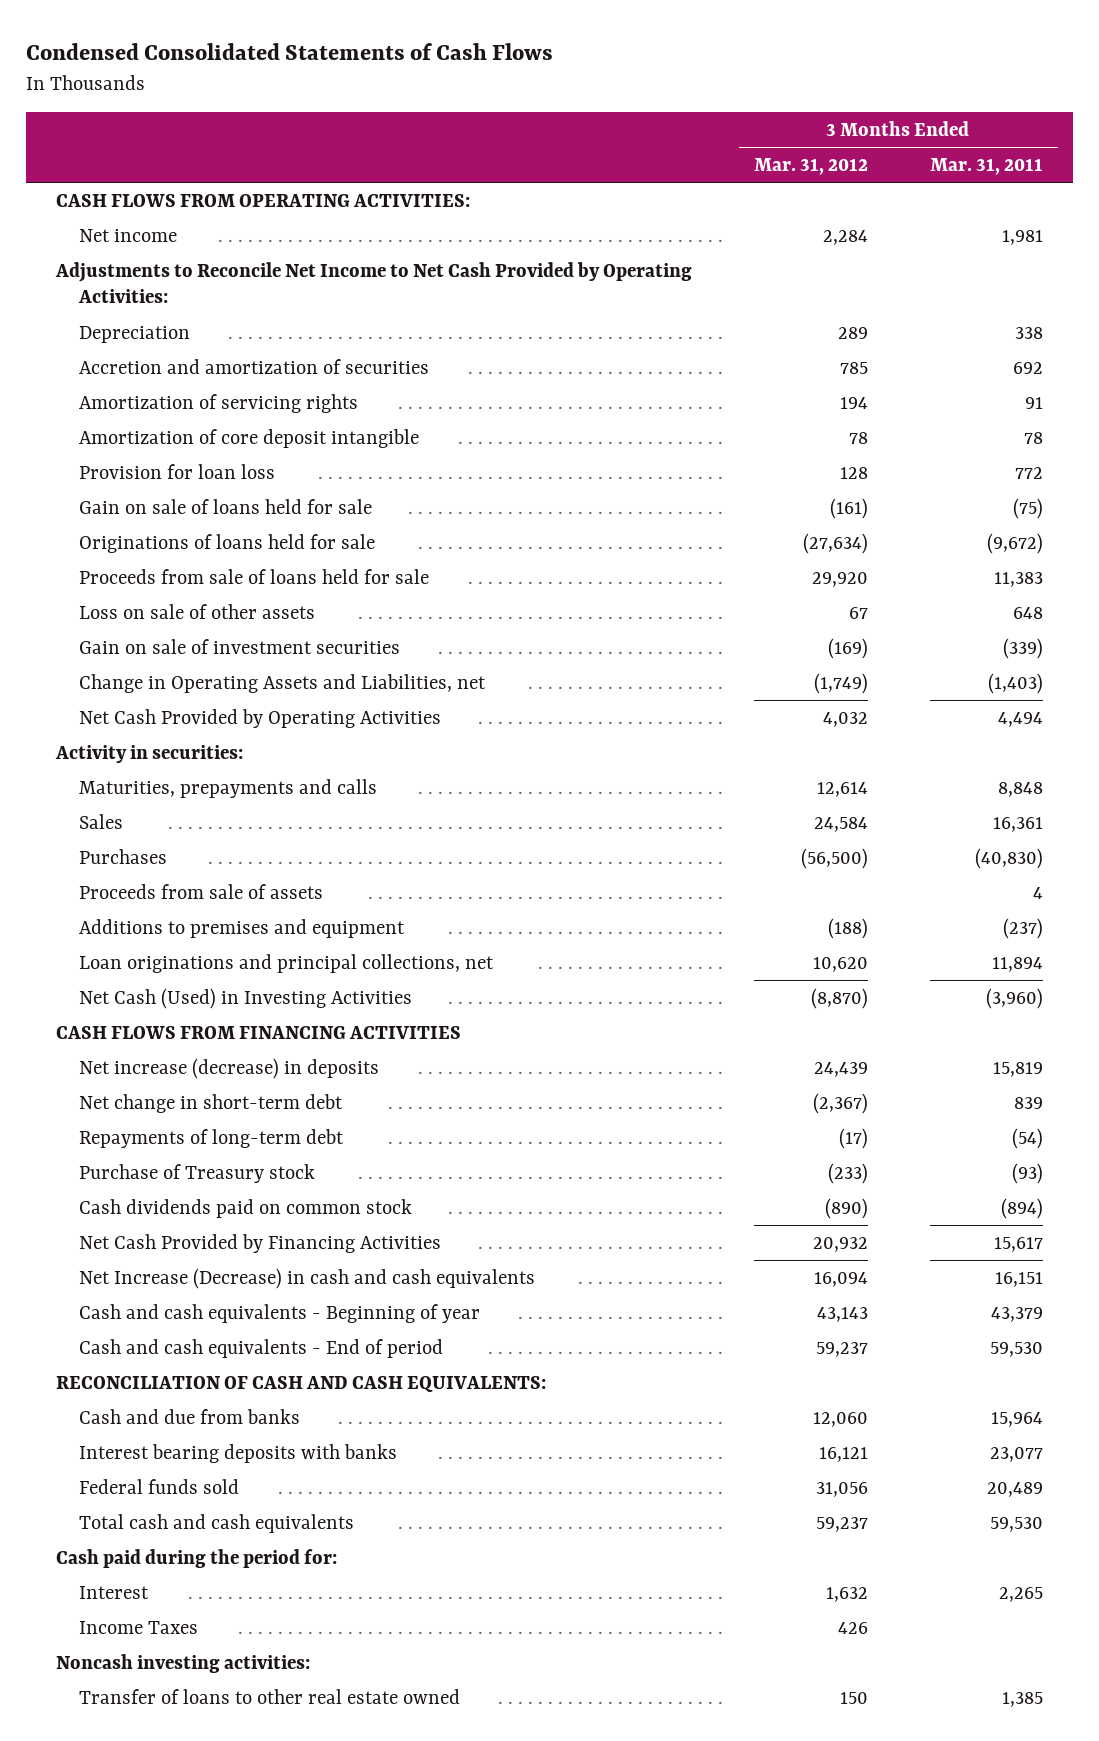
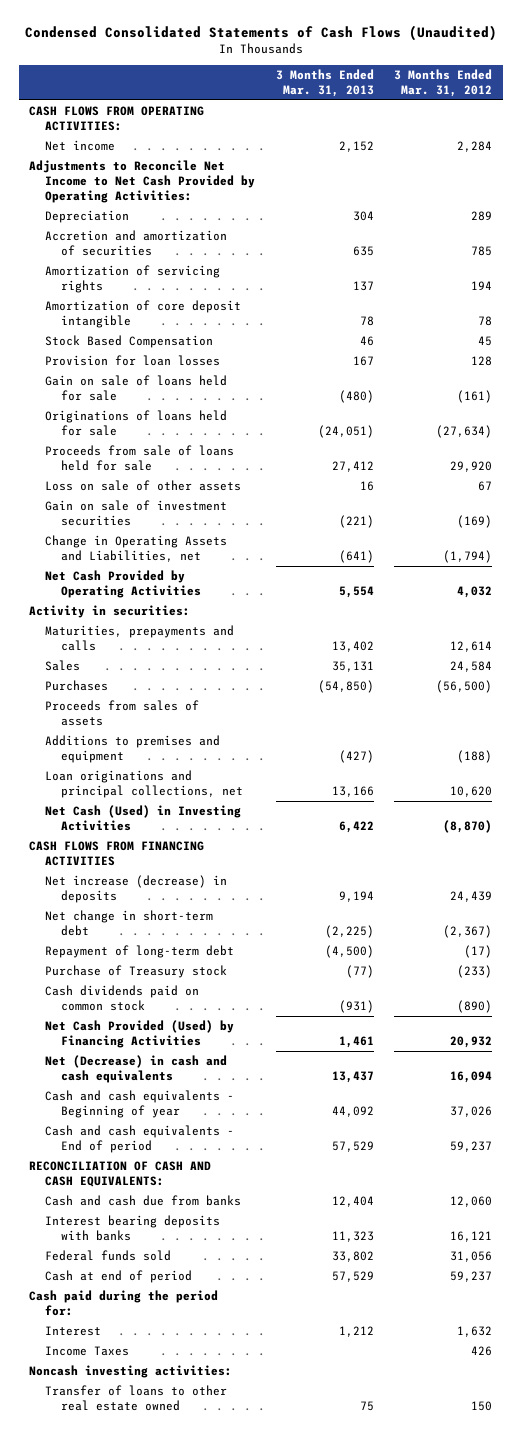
[25,42,553,60] Condensed Consolidated Statements of Cash Flows -> [24,25,497,42] Condensed Consolidated Statements of Cash Flows (Unaudited)
[929,158,1043,176] Mar. 31, 2011 -> none
none -> [275,68,374,97] 3 Months Ended Mar. 31, 2013
none -> [44,335,213,349] Stock Based Compensation
[78,463,275,479] Provision for loan loss -> [44,355,220,367] Provision for loan losses
[814,672,869,694] (1,749) -> [443,550,493,564] (1,794)
[78,883,323,899] Proceeds from sale of assets -> [44,700,199,727] Proceeds from sales of assets
[78,1128,344,1148] Repayments of long-term debt -> [44,945,234,959] Repayment of long-term debt
[78,1233,441,1253] Net Cash Provided by Financing Activities -> [44,1020,234,1049] Net Cash Provided (Used) by Financing Activities
[78,1267,535,1289] Net Increase (Decrease) in cash and cash equivalents -> [44,1055,227,1084] Net (Decrease) in cash and cash equivalents
[817,1306,869,1322] 43,143 -> [450,1106,493,1118] 37,026
[78,1408,300,1424] Cash and due from banks -> [44,1195,241,1207] Cash and cash due from banks
[78,1513,354,1533] Total cash and cash equivalents -> [44,1270,192,1284] Cash at end of period

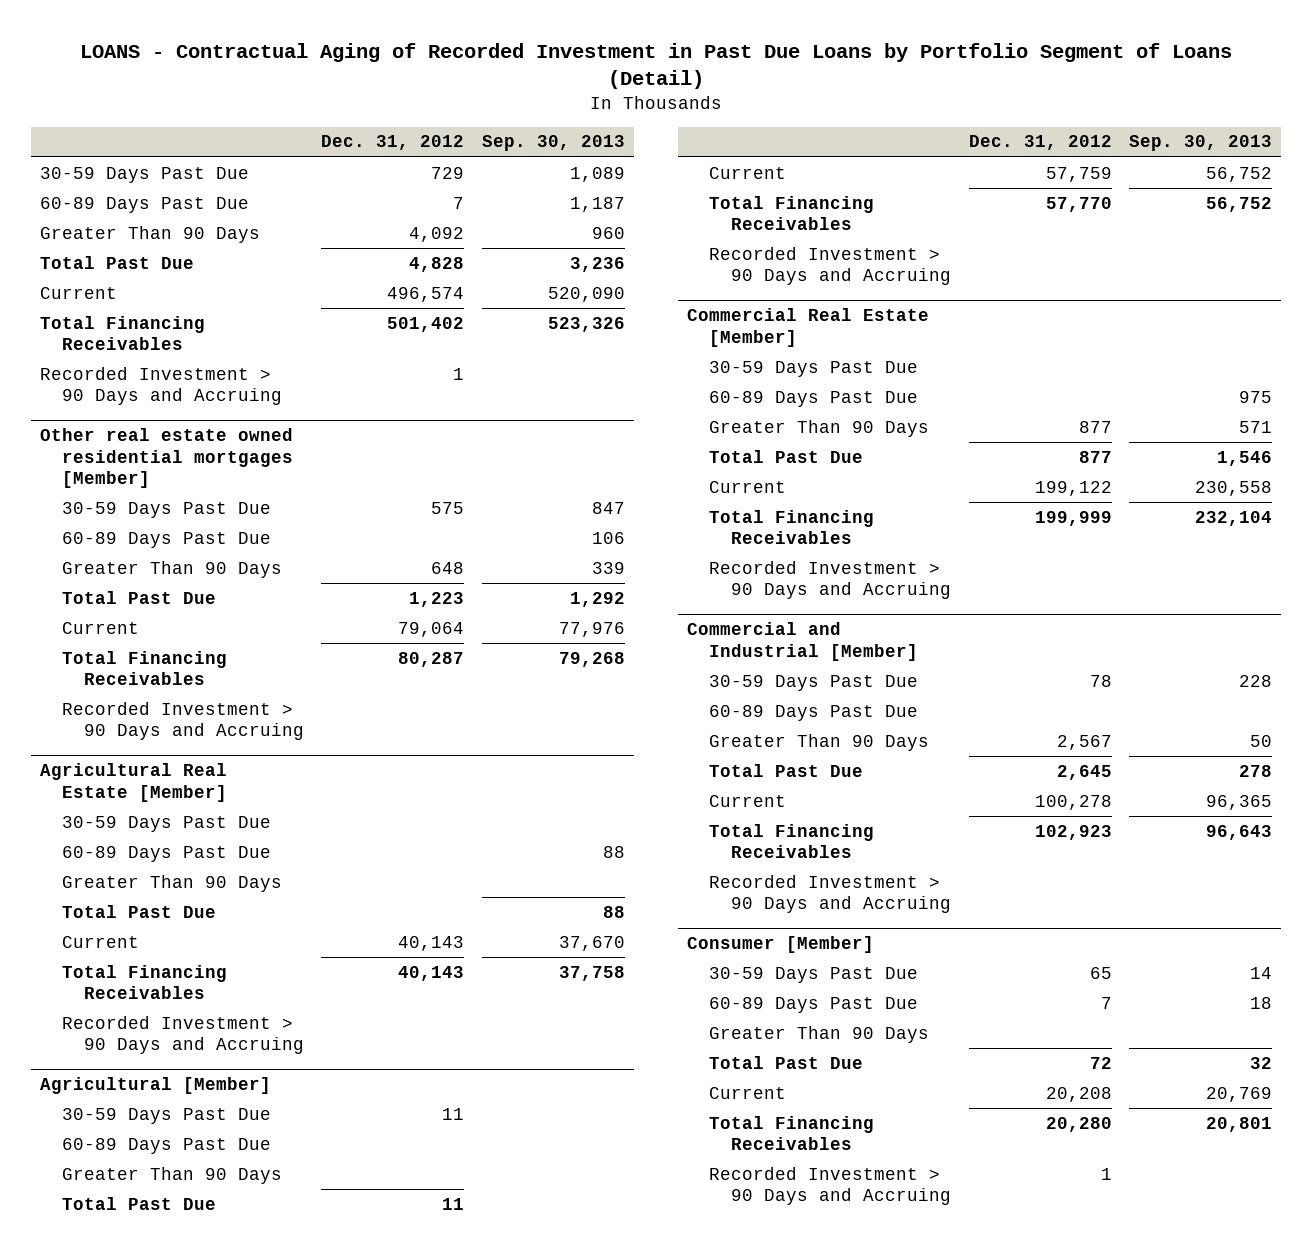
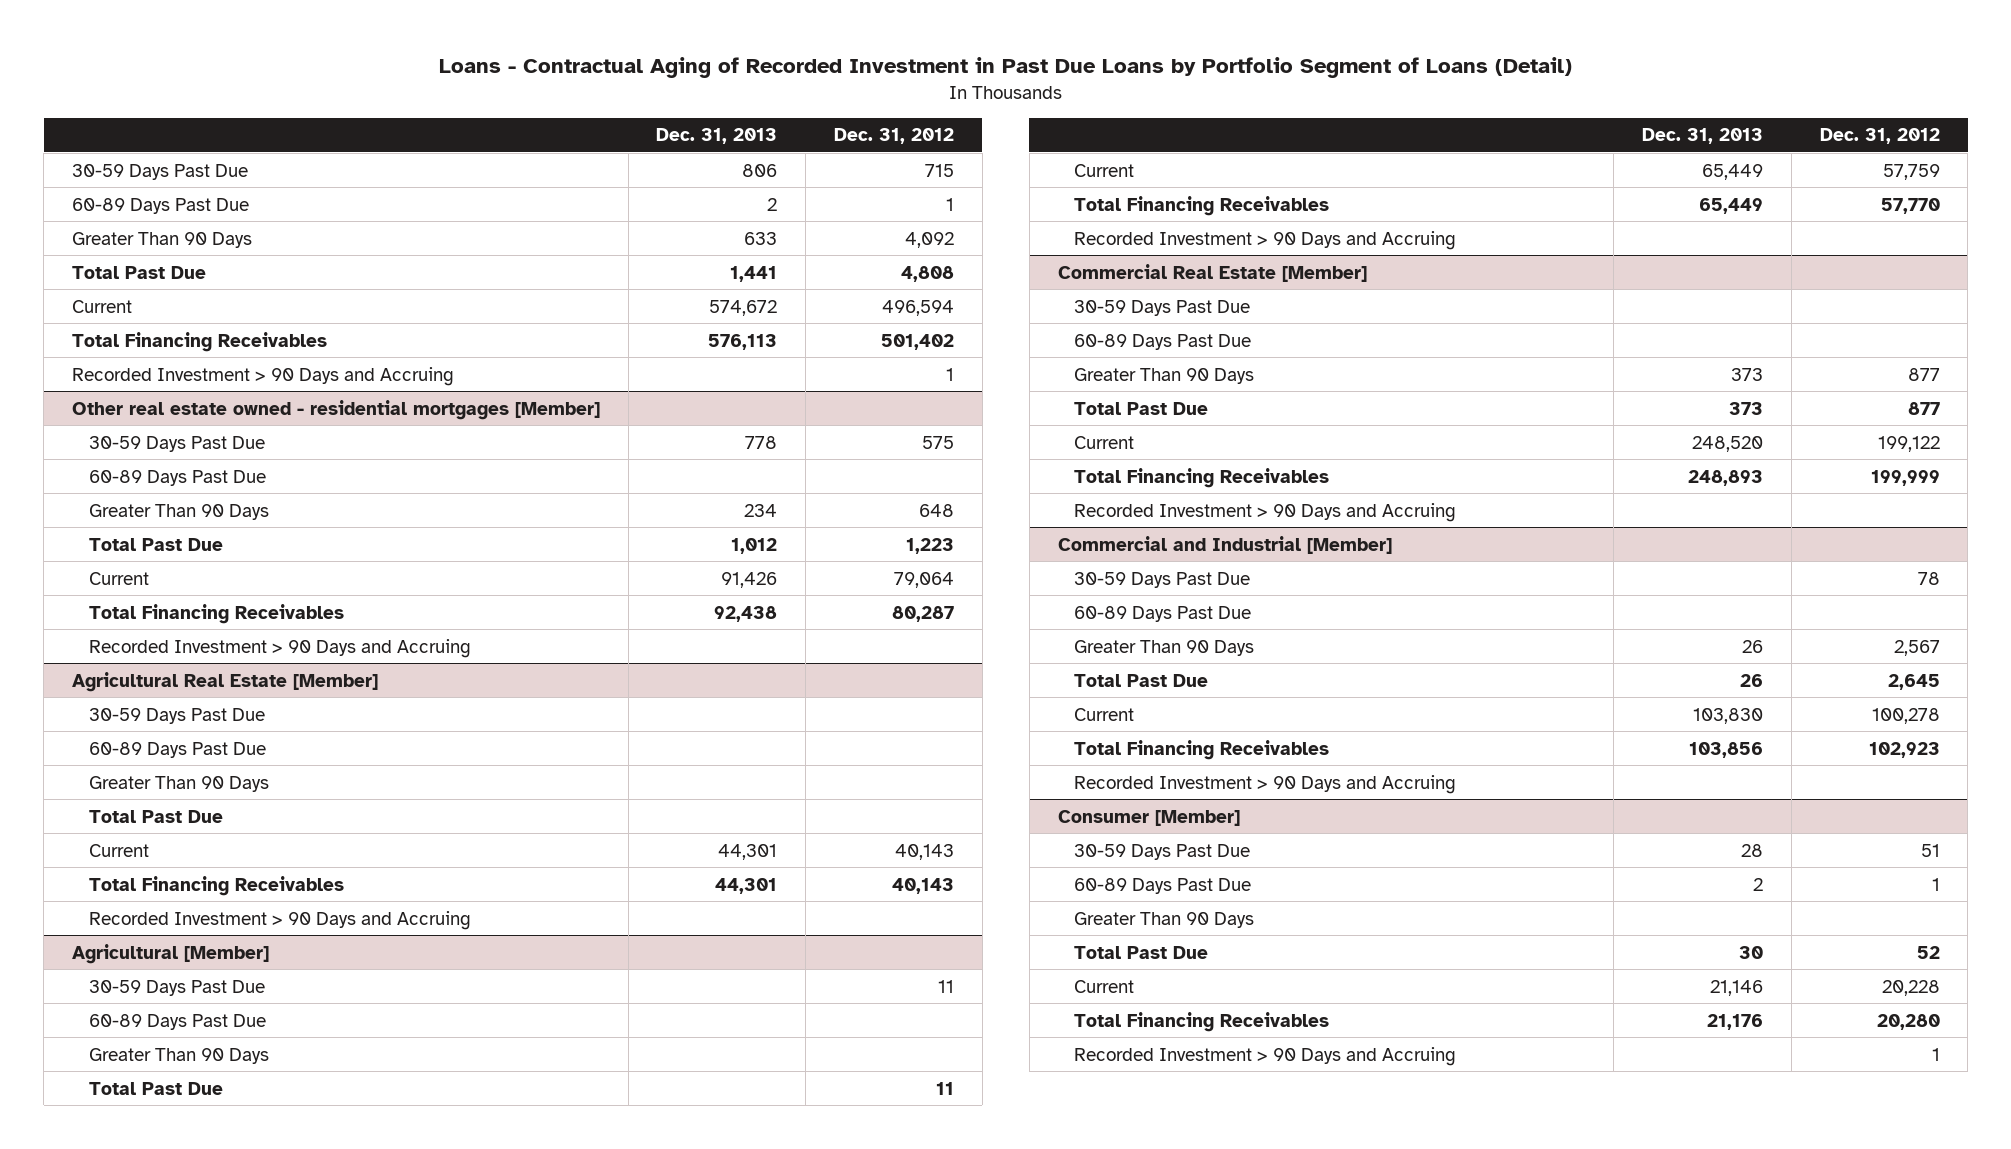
[80,43,1233,90] LOANS - Contractual Aging of Recorded Investment in Past Due Loans by Portfolio Segment of Loans (Detail) -> [438,56,1572,78] Loans - Contractual Aging of Recorded Investment in Past Due Loans by Portfolio Segment of Loans (Detail)
[482,135,626,152] Sep. 30, 2013 -> none
none -> [656,128,778,145] Dec. 31, 2013
[431,166,465,179] 729 -> [924,163,954,177] 715
[453,196,465,209] 7 -> [945,197,954,211] 1
[409,256,465,272] 4,828 -> [900,265,954,282] 4,808
[387,286,465,302] 496,574 -> [881,299,954,316] 496,594
[39,428,293,488] Other real estate owned residential mortgages [Member] -> [71,399,600,420] Other real estate owned - residential mortgages [Member]
[1089,966,1112,979] 65 -> [1920,843,1940,857] 51
[1100,996,1112,1009] 7 -> [1931,877,1940,891] 1
[1089,1056,1112,1069] 72 -> [1916,945,1940,959] 52
[1045,1086,1112,1102] 20,208 -> [1881,979,1940,996] 20,228

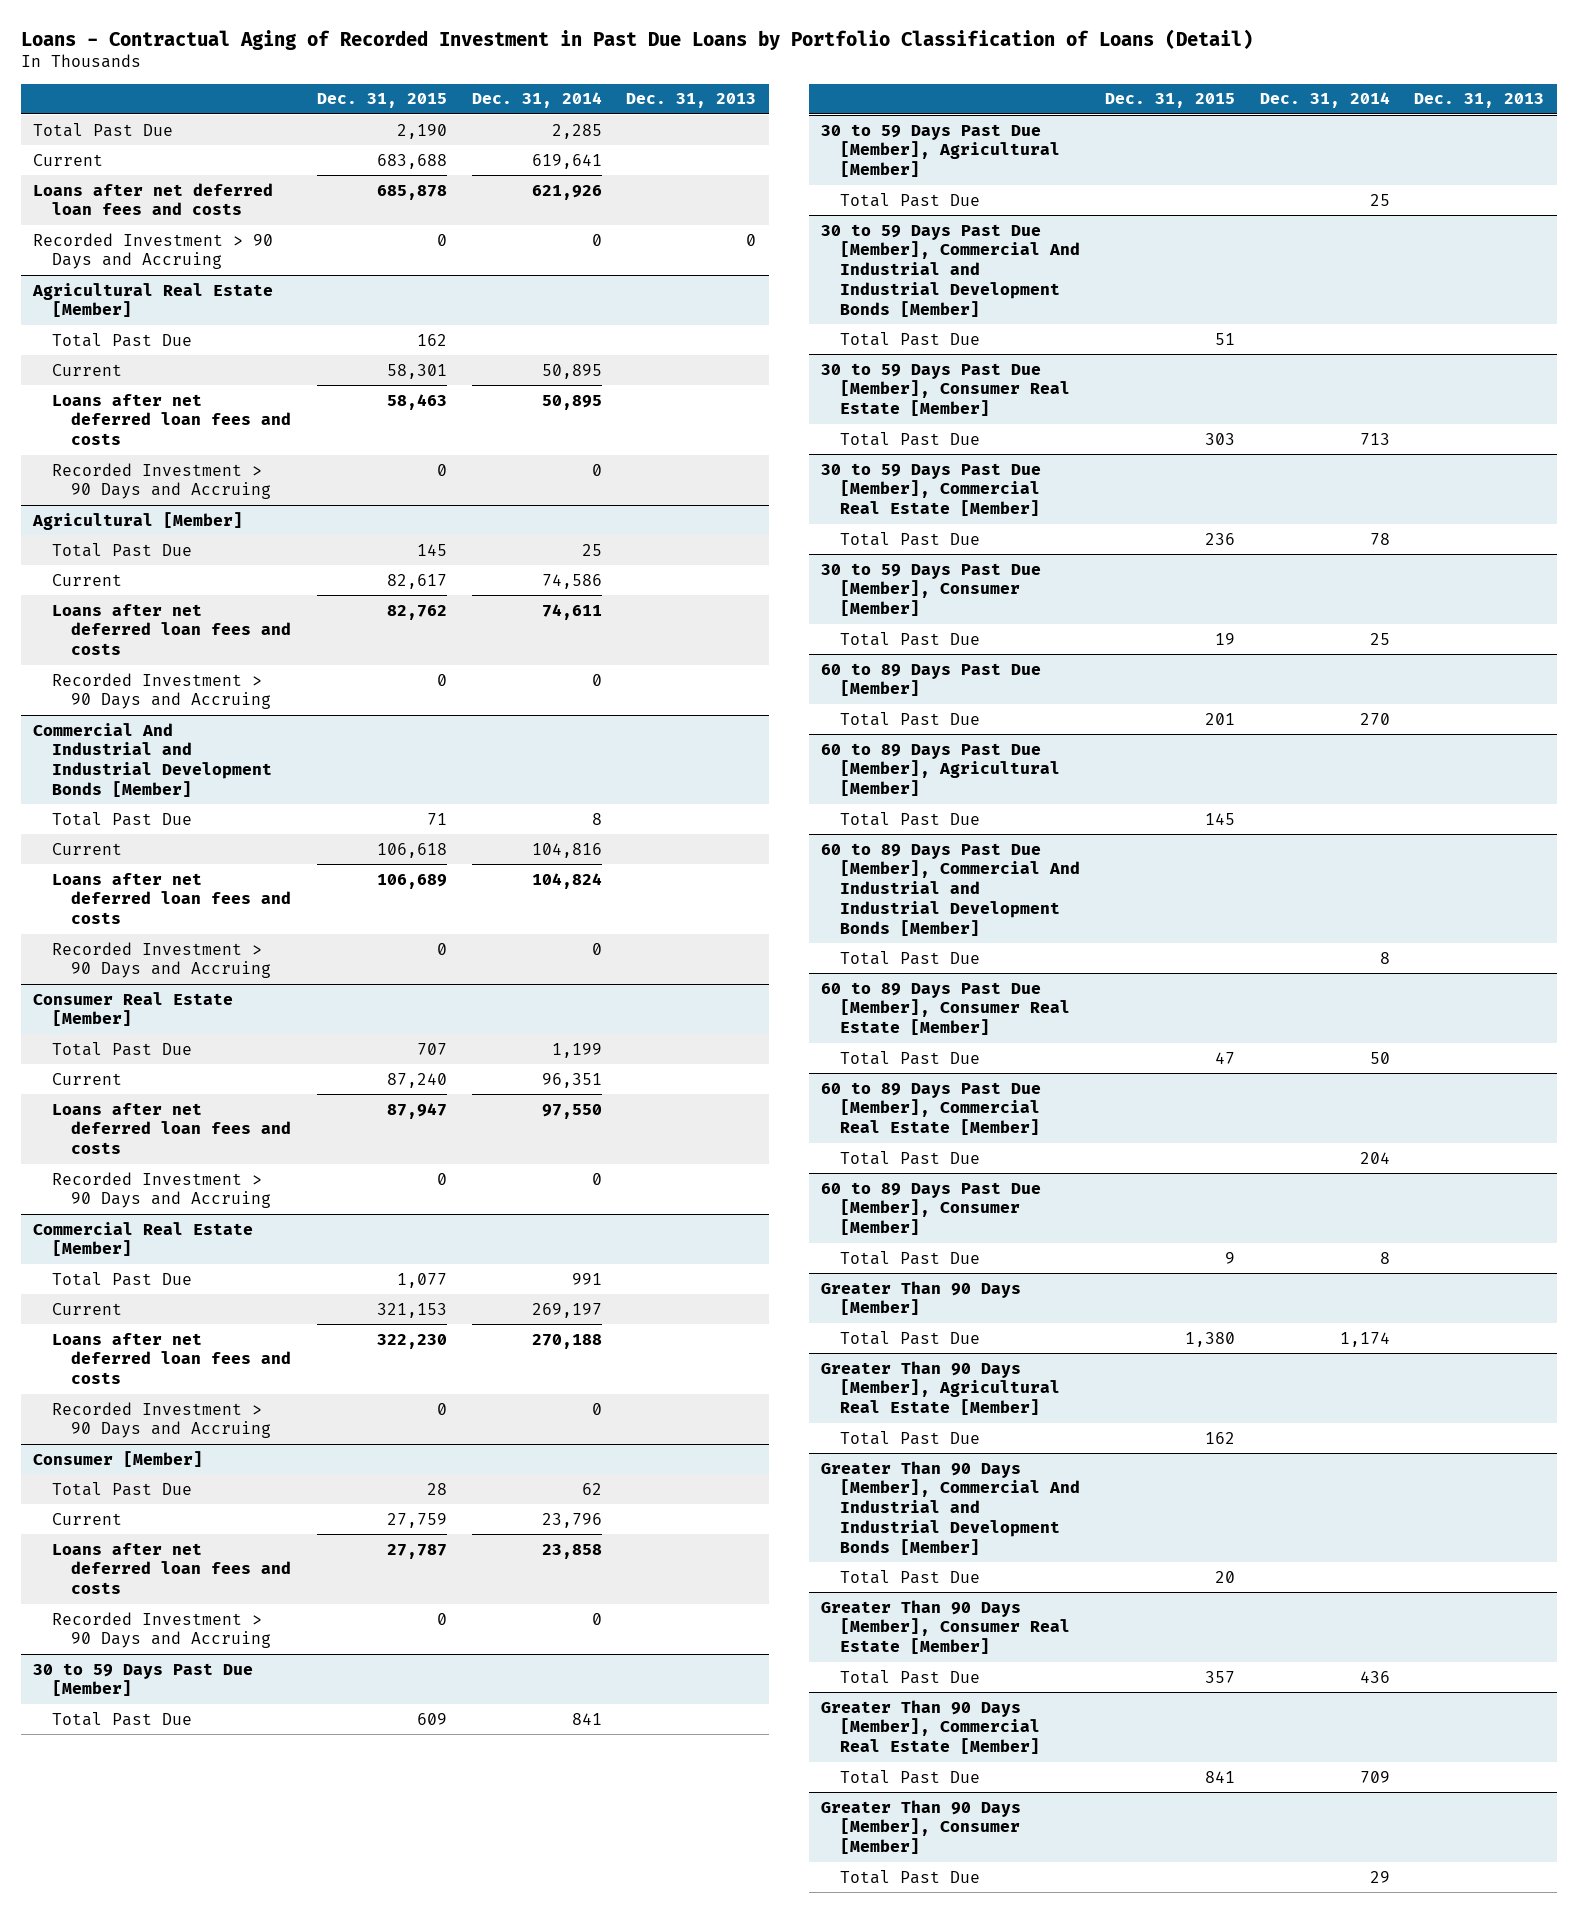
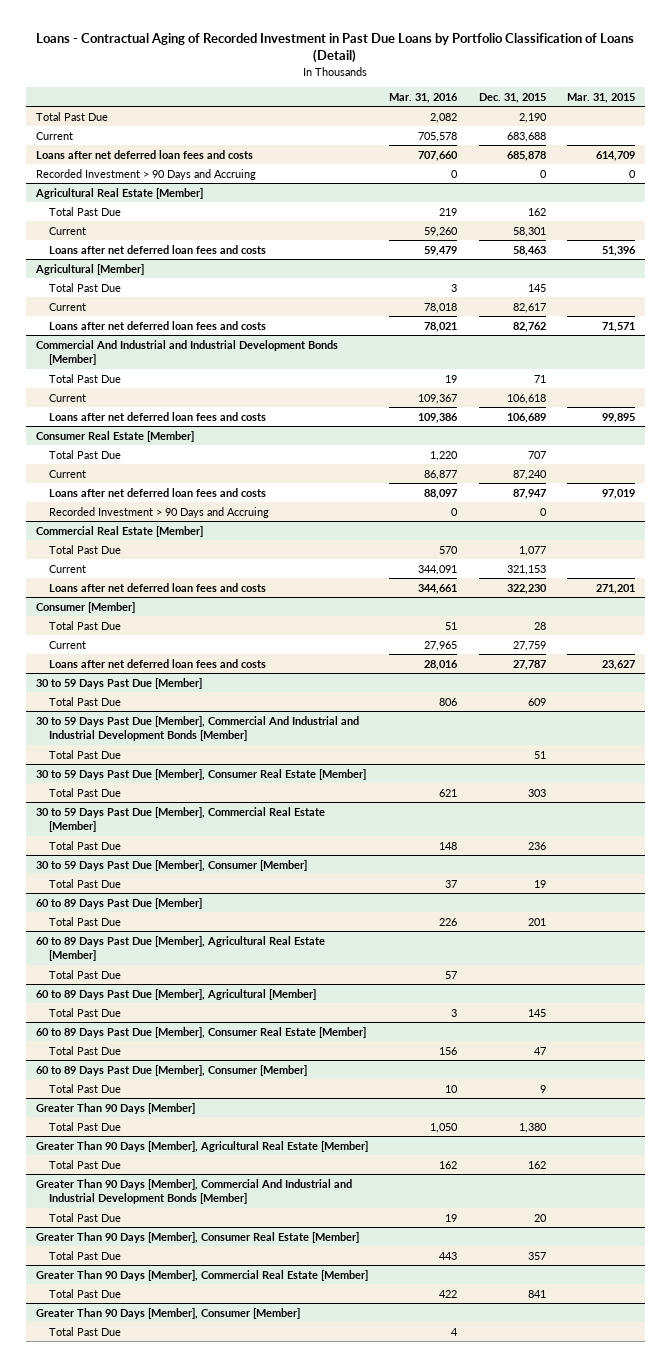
[471,92,602,109] Dec. 31, 2014 -> none
[626,93,757,109] Dec. 31, 2013 -> none
none -> [389,92,459,103] Mar. 31, 2016
none -> [566,92,635,103] Mar. 31, 2015
[52,462,271,500] Recorded Investment > 90 Days and Accruing -> none
[52,672,271,710] Recorded Investment > 90 Days and Accruing -> none
[52,941,271,979] Recorded Investment > 90 Days and Accruing -> none
[52,1401,271,1439] Recorded Investment > 90 Days and Accruing -> none
[52,1611,271,1649] Recorded Investment > 90 Days and Accruing -> none
[821,123,1061,178] 30 to 59 Days Past Due [Member], Agricultural [Member] -> none
[840,192,981,207] Total Past Due -> none
none -> [36,935,326,962] 60 to 89 Days Past Due [Member], Agricultural Real Estate [Member]
none -> [49,969,122,979] Total Past Due
[821,842,1081,936] 60 to 89 Days Past Due [Member], Commercial And Industrial and Industrial Development Bonds [Member] -> none
[840,950,981,965] Total Past Due -> none
[821,1081,1042,1136] 60 to 89 Days Past Due [Member], Commercial Real Estate [Member] -> none
[840,1150,981,1165] Total Past Due -> none

